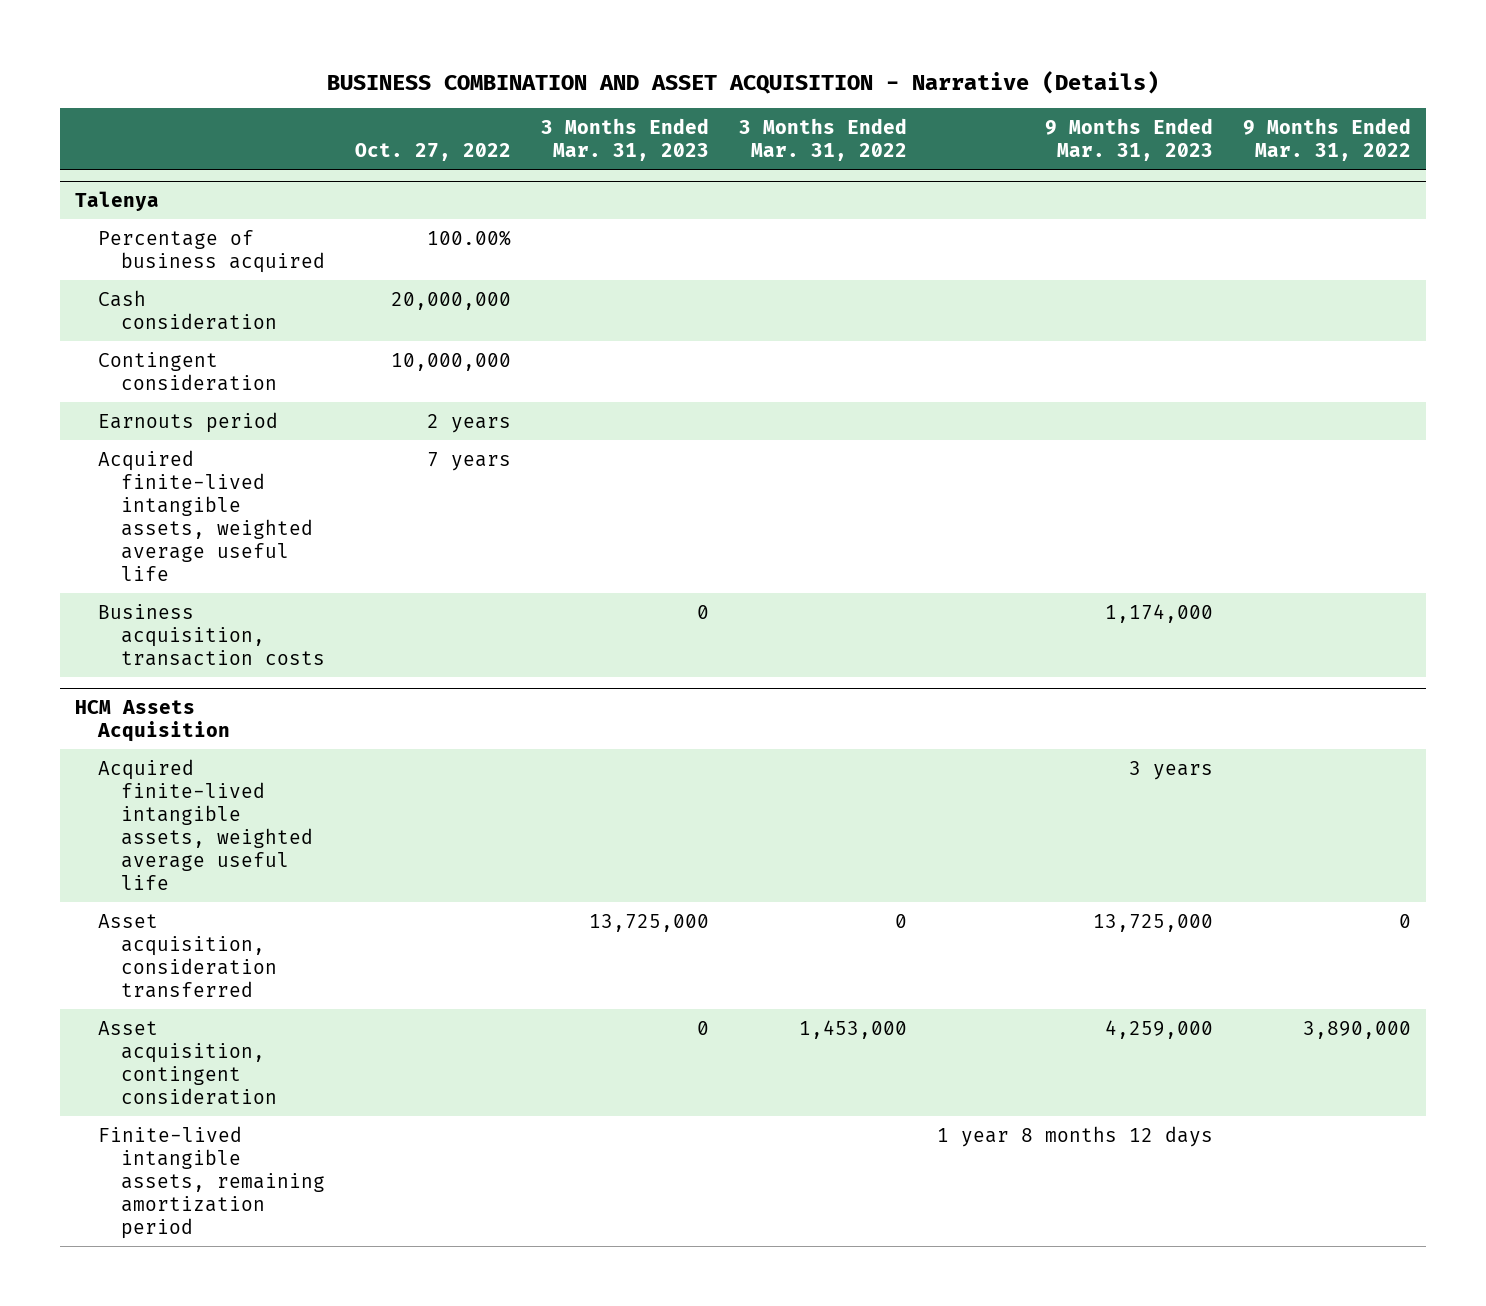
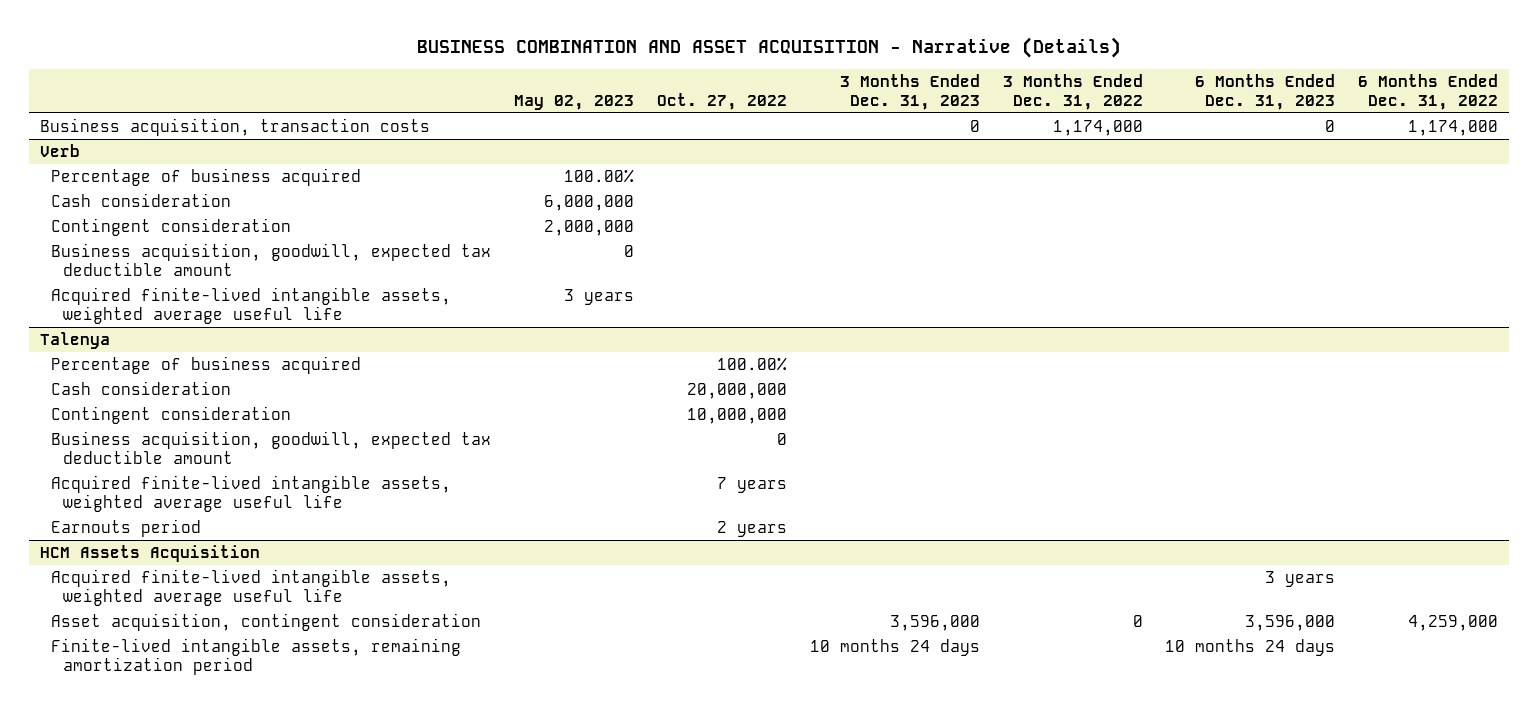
[541,117,710,162] 3 Months Ended Mar. 31, 2023 -> none
[738,117,907,162] 3 Months Ended Mar. 31, 2022 -> none
[1044,117,1213,162] 9 Months Ended Mar. 31, 2023 -> none
[1242,117,1411,162] 9 Months Ended Mar. 31, 2022 -> none
none -> [514,94,635,110] May 02, 2023
none -> [839,73,980,110] 3 Months Ended Dec. 31, 2023
none -> [1002,73,1143,110] 3 Months Ended Dec. 31, 2022
none -> [1195,73,1336,110] 6 Months Ended Dec. 31, 2023
none -> [1358,73,1499,110] 6 Months Ended Dec. 31, 2022
none -> [39,117,430,136] Business acquisition, transaction costs
none -> [39,143,80,157] Verb
none -> [51,167,362,186] Percentage of business acquired
none -> [51,192,232,207] Cash consideration
none -> [51,217,292,236] Contingent consideration
none -> [51,242,492,276] Business acquisition, goodwill, expected tax deductible amount
none -> [51,286,452,324] Acquired finite-lived intangible assets, weighted average useful life
none -> [51,430,492,464] Business acquisition, goodwill, expected tax deductible amount
[98,603,326,666] Business acquisition, transaction costs -> none
[98,411,279,433] Earnouts period -> [51,518,202,537] Earnouts period
[98,913,278,998] Asset acquisition, consideration transferred -> none

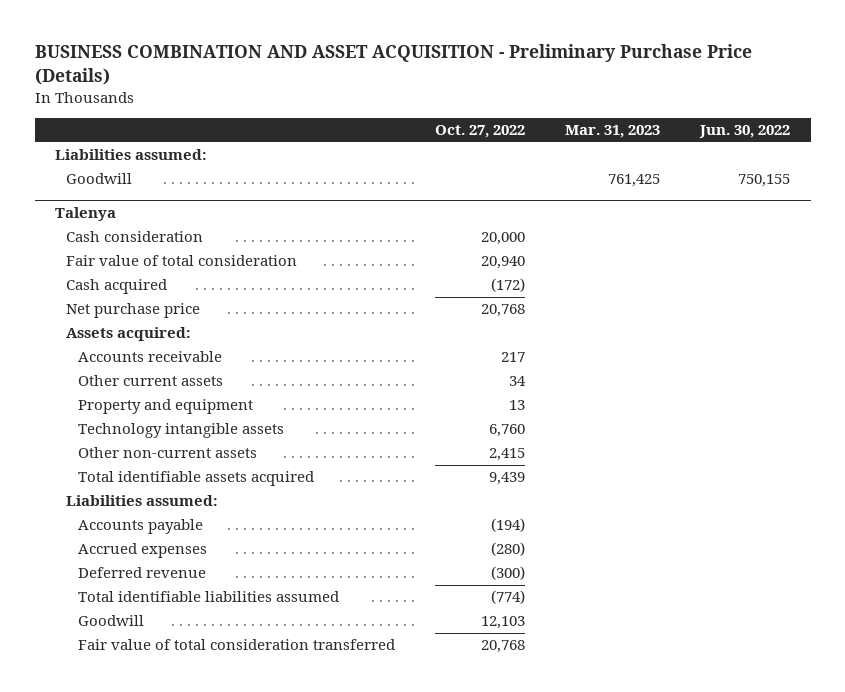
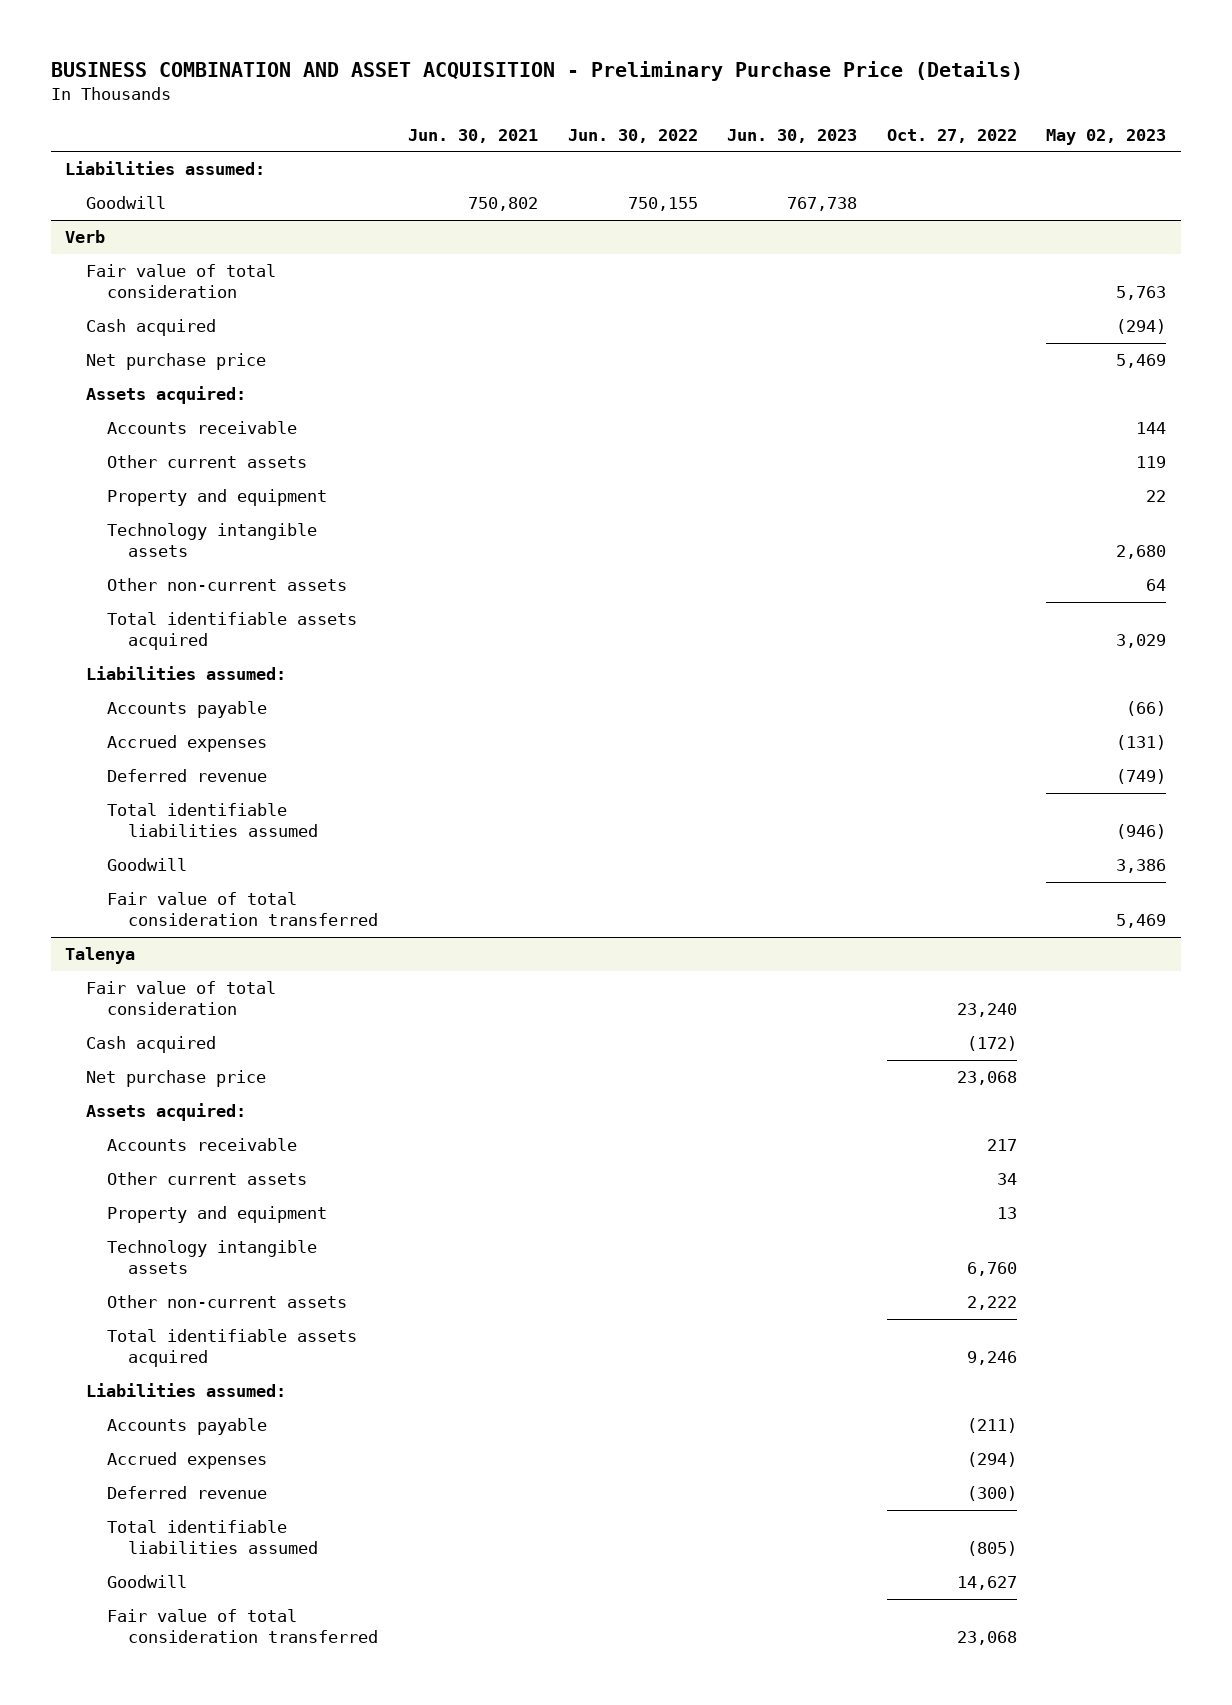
[565,125,661,139] Mar. 31, 2023 -> none
none -> [408,128,539,143] Jun. 30, 2021
none -> [727,128,858,143] Jun. 30, 2023
none -> [1046,128,1167,145] May 02, 2023
none -> [65,230,106,244] Verb
none -> [86,264,277,299] Fair value of total consideration
none -> [86,319,217,337] Cash acquired
none -> [86,353,267,371] Net purchase price
none -> [86,386,247,405] Assets acquired:
none -> [107,421,298,435] Accounts receivable
none -> [107,455,308,469] Other current assets
none -> [107,489,328,507] Property and equipment
none -> [107,523,318,558] Technology intangible assets
none -> [107,578,348,592] Other non-current assets
none -> [107,612,358,651] Total identifiable assets acquired
none -> [86,666,287,681] Liabilities assumed:
none -> [107,701,268,719] Accounts payable
none -> [107,735,268,753] Accrued expenses
none -> [107,769,268,783] Deferred revenue
none -> [107,803,319,838] Total identifiable liabilities assumed
none -> [107,858,188,872] Goodwill
none -> [107,892,379,927] Fair value of total consideration transferred
[66,231,204,243] Cash consideration -> none
[480,256,525,270] 20,940 -> [956,1003,1017,1018] 23,240
[480,304,525,318] 20,768 -> [956,1071,1017,1086] 23,068
[488,448,525,462] 2,415 -> [966,1296,1017,1311] 2,222
[488,472,525,486] 9,439 -> [966,1351,1017,1366] 9,246
[490,518,525,533] (194) -> [966,1418,1017,1434] (211)
[490,542,525,557] (280) -> [966,1452,1017,1468] (294)
[490,590,525,605] (774) -> [966,1541,1017,1557] (805)
[480,616,525,630] 12,103 -> [956,1576,1017,1591] 14,627
[480,640,525,654] 20,768 -> [956,1631,1017,1646] 23,068

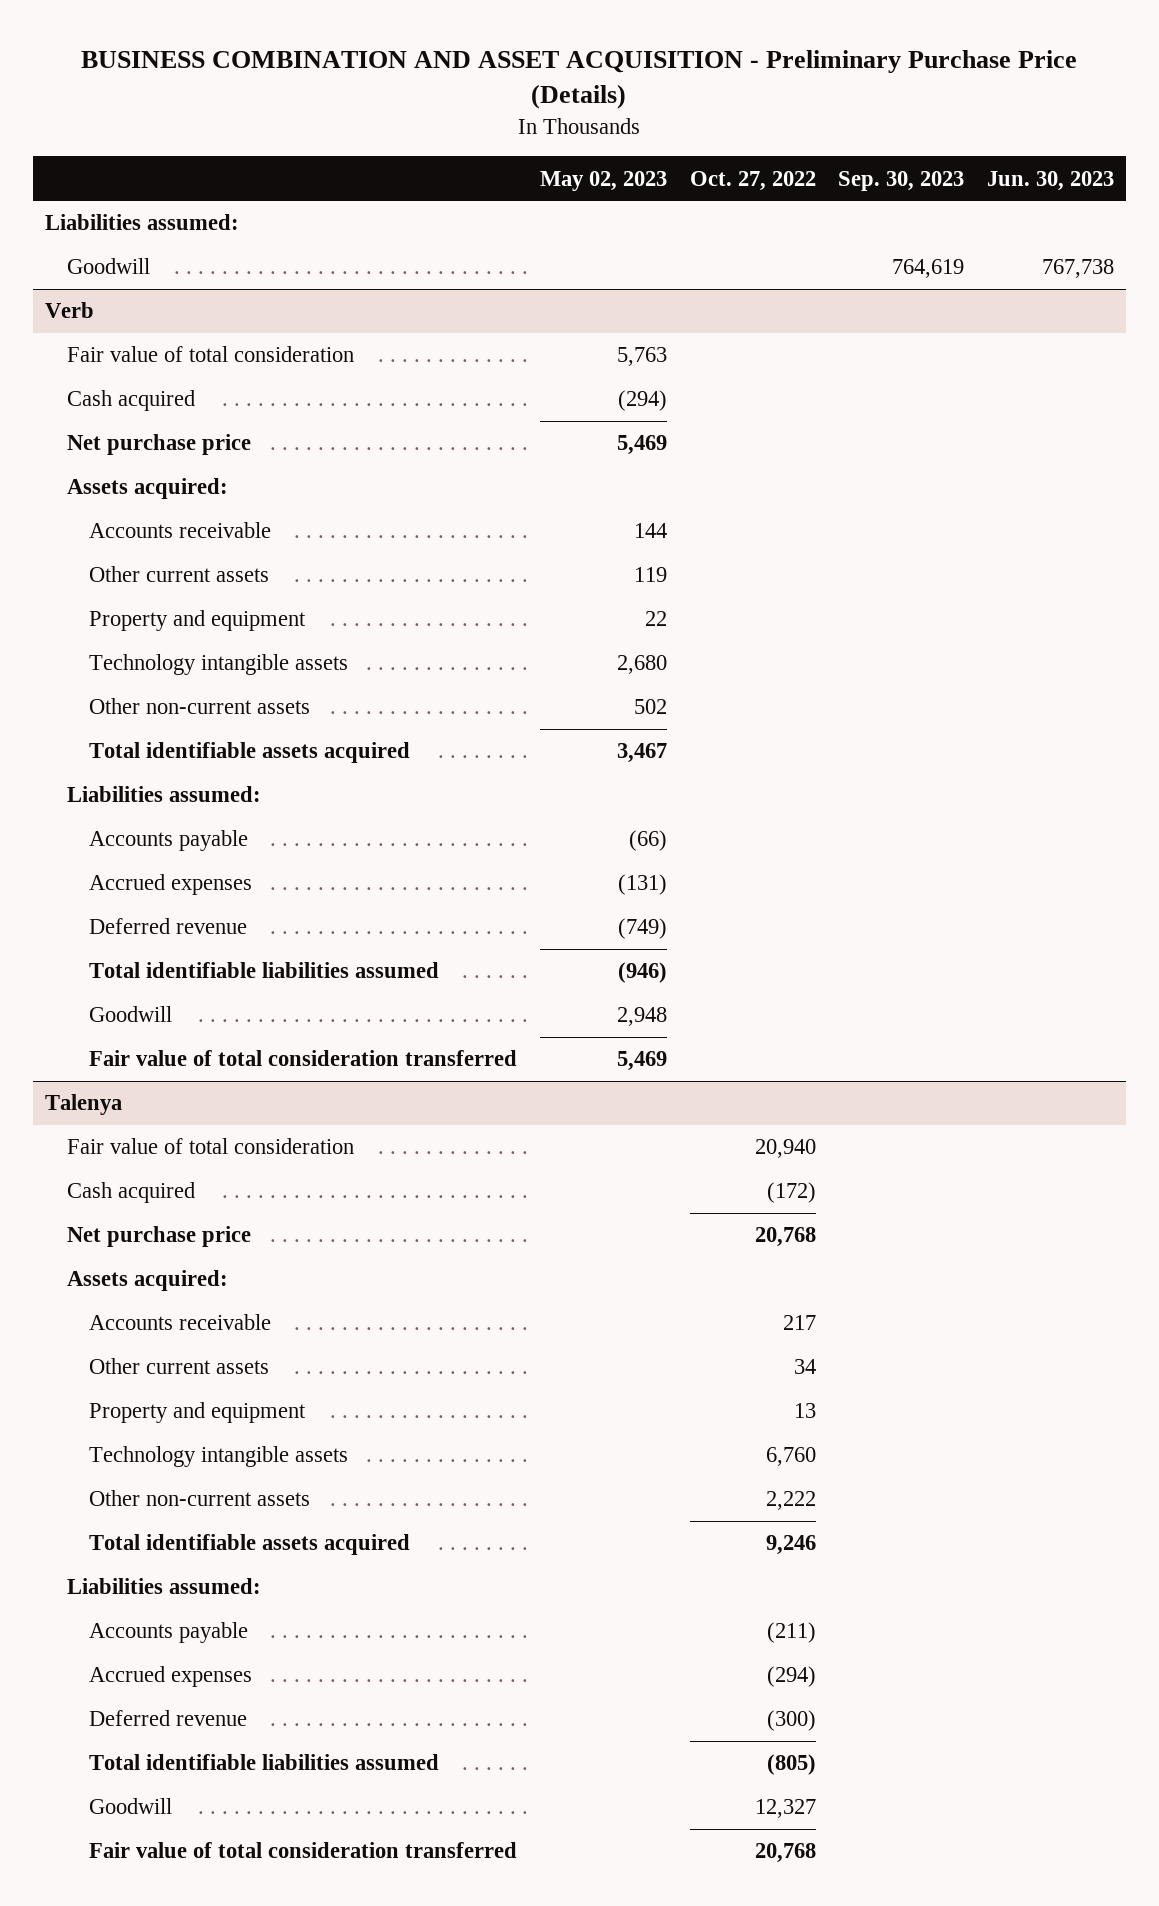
[408,128,539,143] Jun. 30, 2021 -> none
[567,128,698,143] Jun. 30, 2022 -> none
none -> [838,170,965,191] Sep. 30, 2023
[1146,579,1167,592] 64 -> [633,699,667,715] 502
[1116,634,1167,649] 3,029 -> [616,743,667,764] 3,467
[1116,859,1167,874] 3,386 -> [616,1007,667,1027] 2,948
[956,1003,1017,1018] 23,240 -> [754,1139,816,1159] 20,940
[956,1071,1017,1086] 23,068 -> [754,1227,816,1248] 20,768
[956,1576,1017,1591] 14,627 -> [754,1799,816,1819] 12,327
[956,1631,1017,1646] 23,068 -> [754,1843,816,1864] 20,768

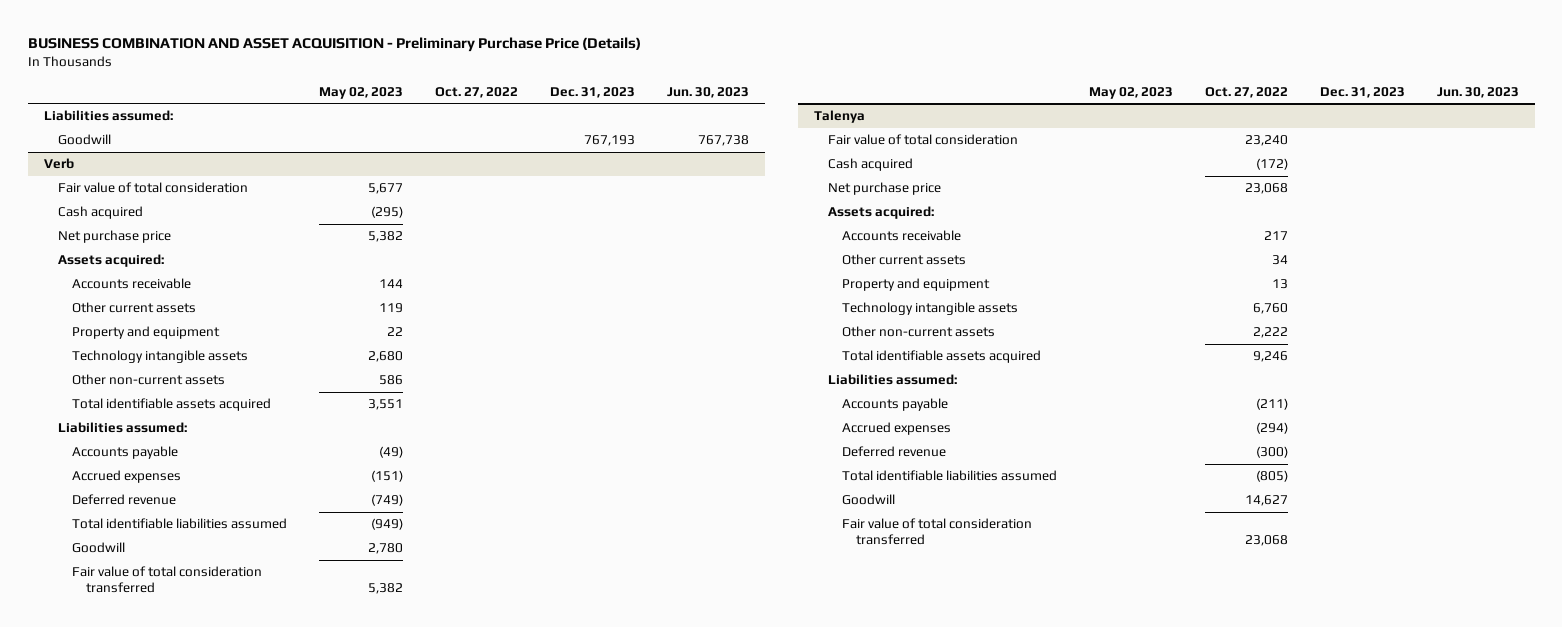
[838,170,965,191] Sep. 30, 2023 -> none
none -> [549,86,635,98] Dec. 31, 2023
[616,347,667,367] 5,763 -> [367,183,403,195] 5,677
[617,390,667,412] (294) -> [370,206,403,219] (295)
[616,435,667,456] 5,469 -> [367,231,403,243] 5,382
[633,699,667,715] 502 -> [378,375,403,386] 586
[616,743,667,764] 3,467 -> [367,399,403,411] 3,551
[628,830,667,852] (66) -> [378,446,403,459] (49)
[617,874,667,896] (131) -> [370,470,403,483] (151)
[617,962,667,984] (946) -> [370,518,403,531] (949)
[616,1007,667,1027] 2,948 -> [367,543,403,555] 2,780
[616,1051,667,1072] 5,469 -> [367,582,403,594] 5,382
[754,1139,816,1159] 20,940 -> [1244,135,1288,147] 23,240
[754,1227,816,1248] 20,768 -> [1244,183,1288,195] 23,068
[754,1799,816,1819] 12,327 -> [1244,495,1288,507] 14,627
[754,1843,816,1864] 20,768 -> [1244,534,1288,546] 23,068

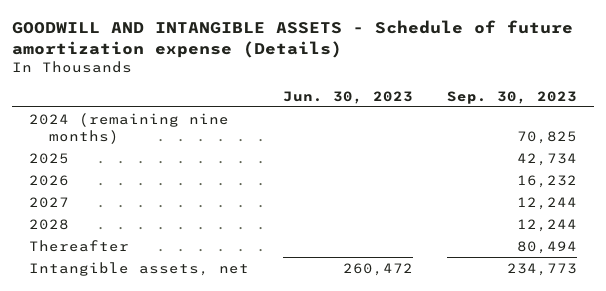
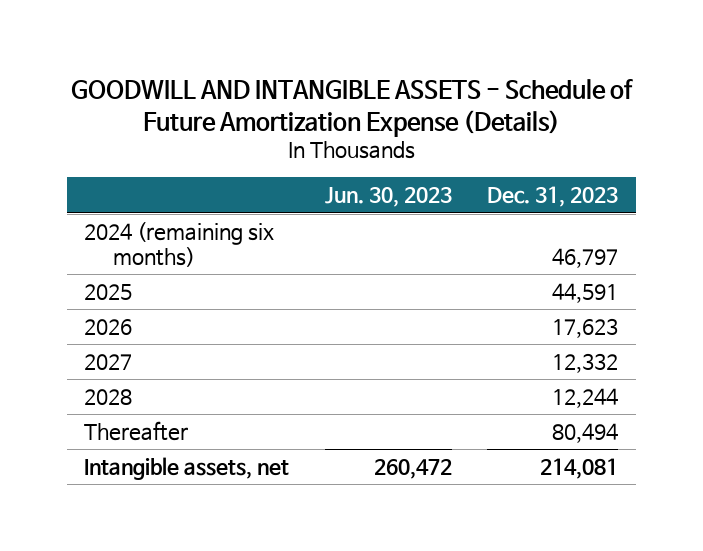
[12,19,574,58] GOODWILL AND INTANGIBLE ASSETS - Schedule of future amortization expense (Details) -> [71,79,634,137] GOODWILL AND INTANGIBLE ASSETS - Schedule of Future Amortization Expense (Details)
[447,90,578,104] Sep. 30, 2023 -> none
none -> [487,186,619,208] Dec. 31, 2023
[29,112,230,144] 2024 (remaining nine months) -> [84,221,275,267] 2024 (remaining six months)

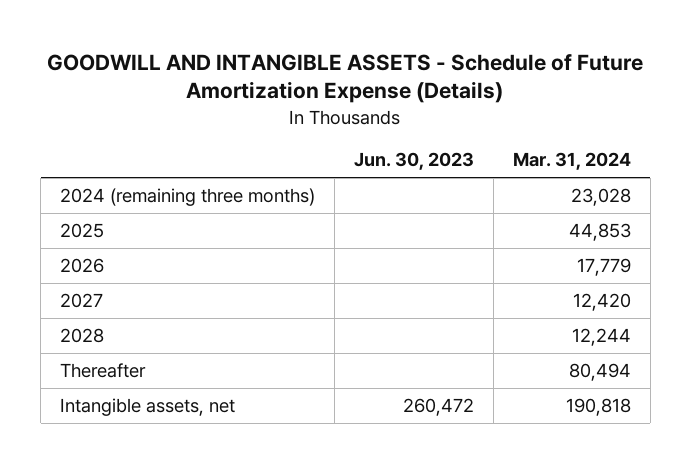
[487,186,619,208] Dec. 31, 2023 -> none
none -> [512,152,631,171] Mar. 31, 2024
[84,221,275,267] 2024 (remaining six months) -> [60,188,316,207] 2024 (remaining three months)

